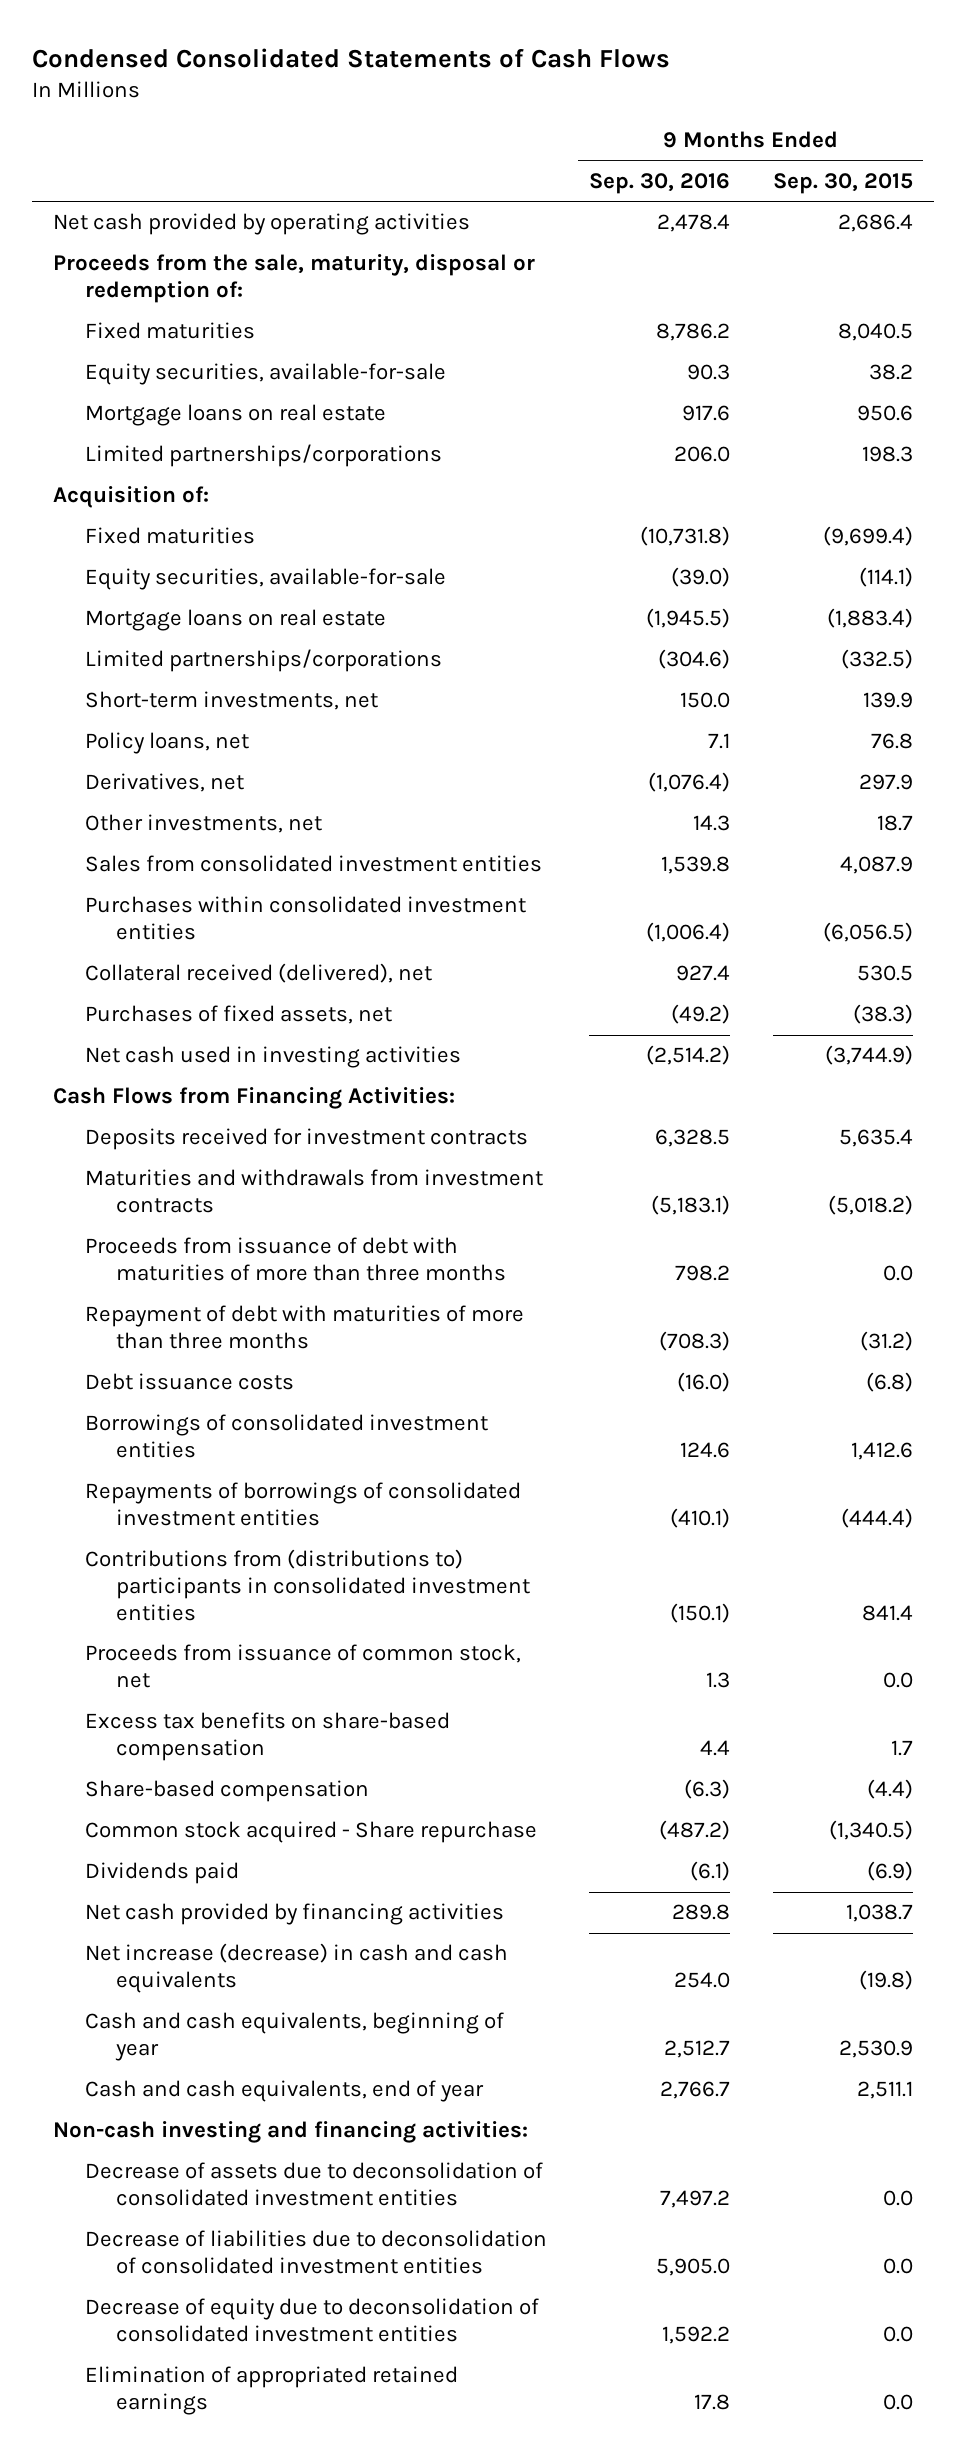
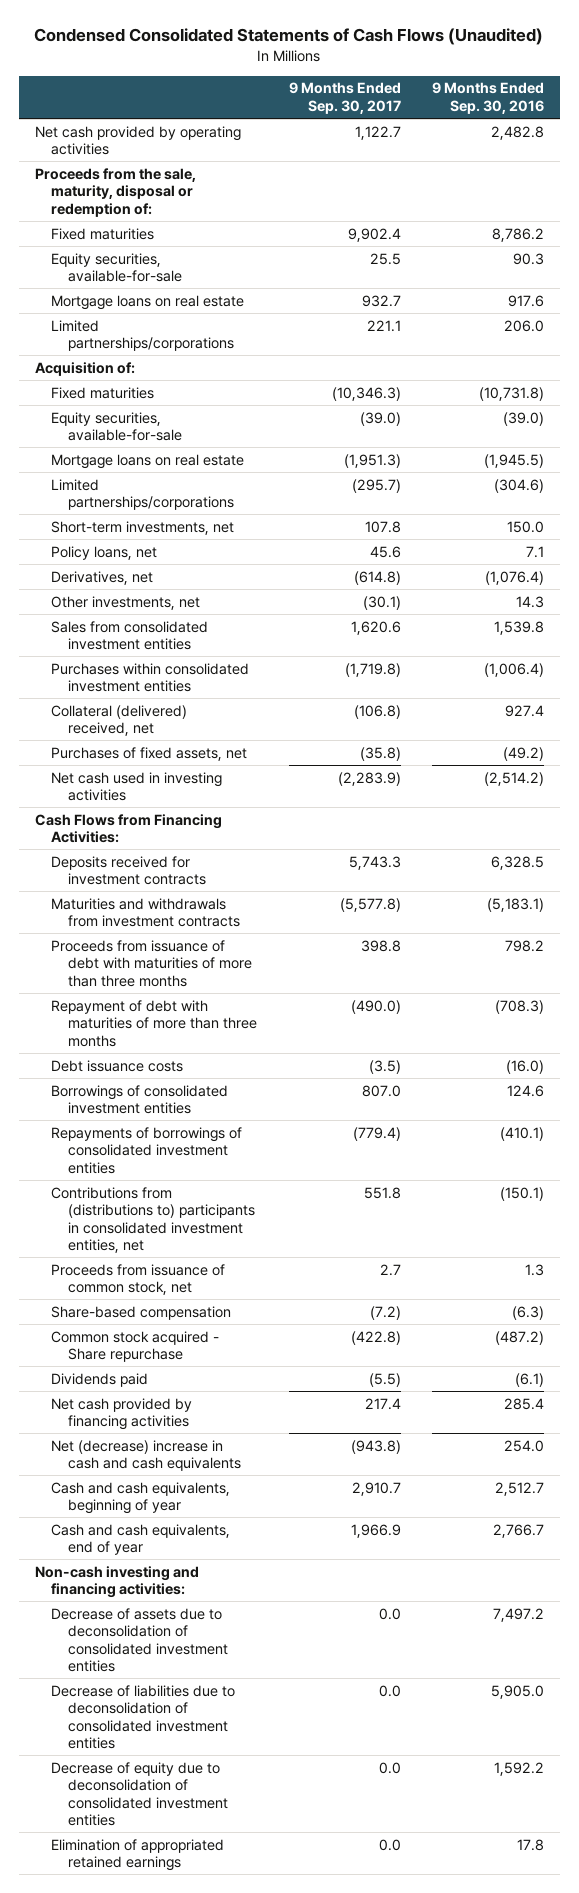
[31,47,670,68] Condensed Consolidated Statements of Cash Flows -> [34,28,544,46] Condensed Consolidated Statements of Cash Flows (Unaudited)
[772,173,913,195] Sep. 30, 2015 -> none
none -> [288,82,401,114] 9 Months Ended Sep. 30, 2017
[657,214,731,233] 2,478.4 -> [491,125,545,140] 2,482.8
[84,963,432,984] Collateral received (delivered), net -> [51,704,188,737] Collateral (delivered) received, net
[84,1549,530,1622] Contributions from (distributions to) participants in consolidated investment entities -> [51,1186,256,1254] Contributions from (distributions to) participants in consolidated investment entities, net
[84,1712,450,1762] Excess tax benefits on share-based compensation -> none
[672,1904,731,1921] 289.8 -> [504,1397,545,1410] 285.4
[84,1943,508,1994] Net increase (decrease) in cash and cash equivalents -> [51,1439,242,1472] Net (decrease) increase in cash and cash equivalents

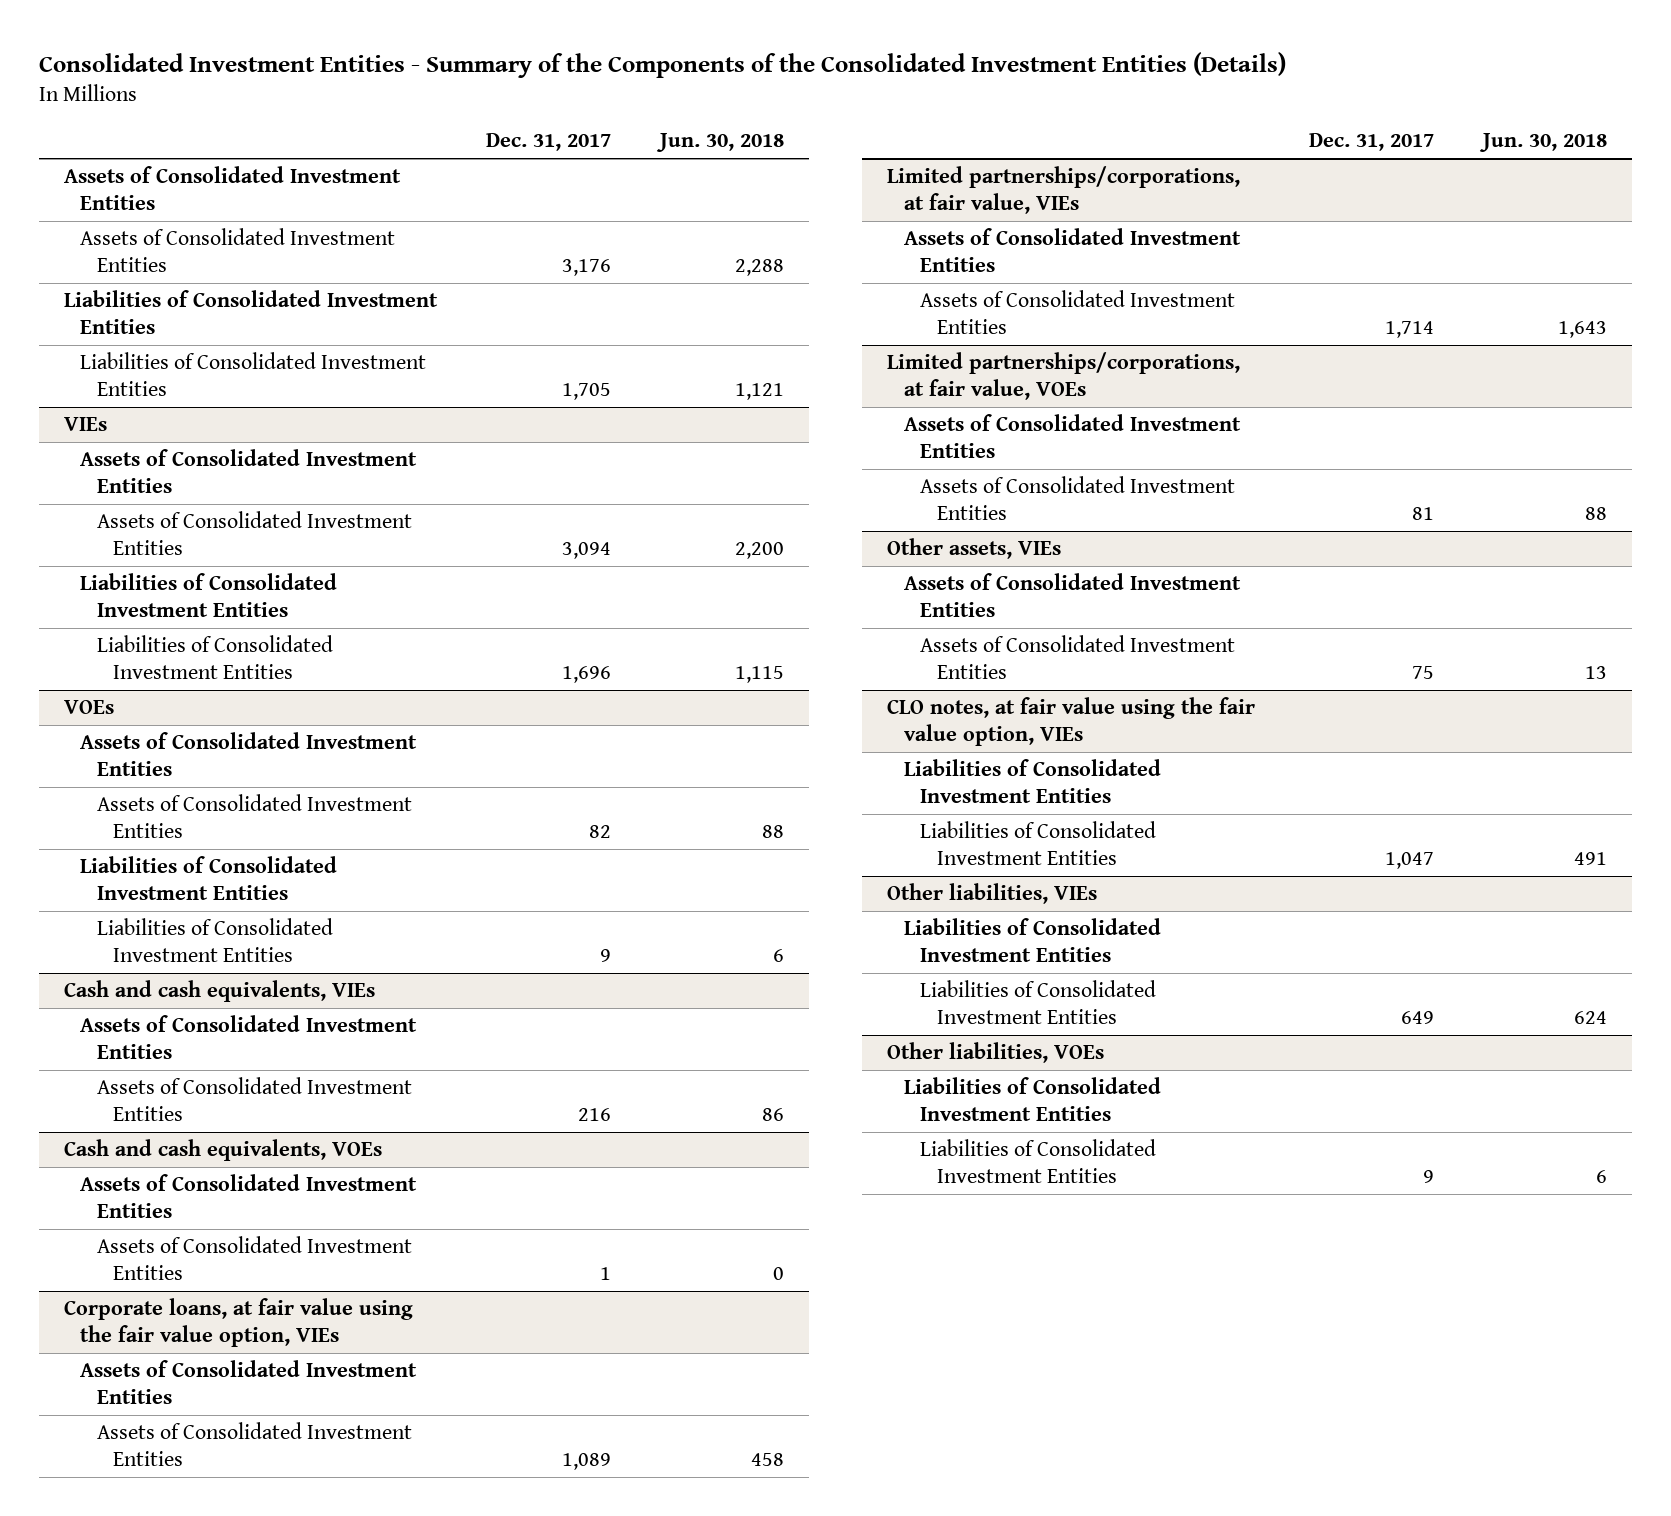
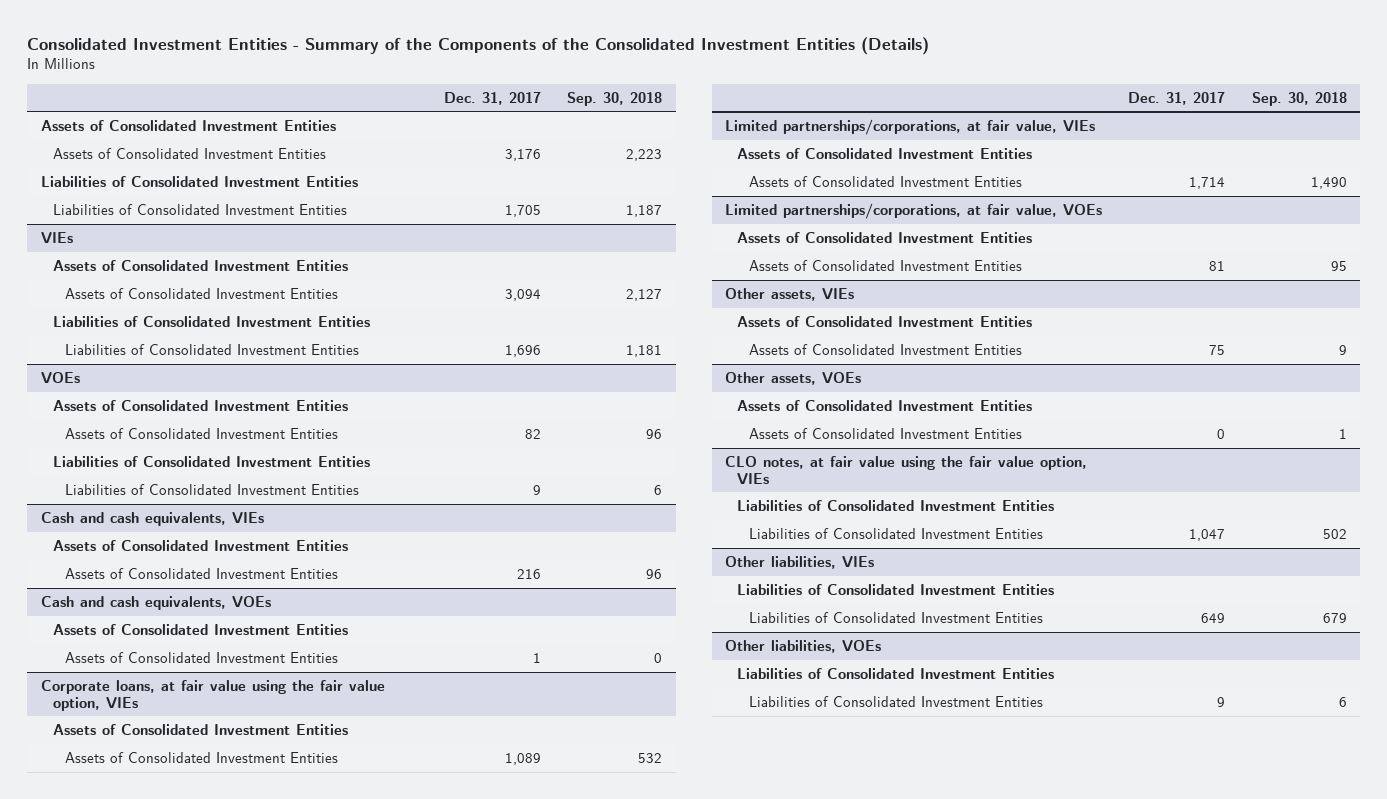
[656,133,785,153] Jun. 30, 2018 -> none
none -> [567,91,663,106] Sep. 30, 2018
none -> [724,371,861,385] Other assets, VOEs
none -> [736,399,1032,411] Assets of Consolidated Investment Entities
none -> [748,427,1022,439] Assets of Consolidated Investment Entities

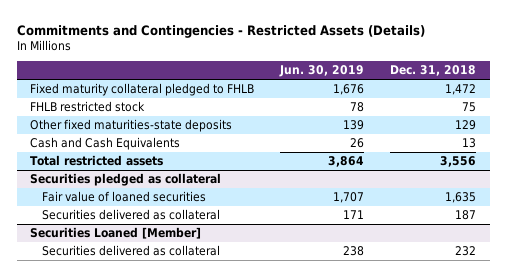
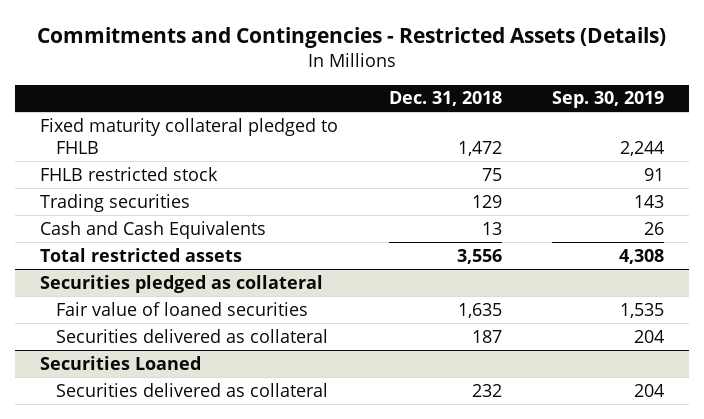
[279,65,365,78] Jun. 30, 2019 -> none
none -> [551,91,664,109] Sep. 30, 2019
[30,119,233,133] Other fixed maturities-state deposits -> [40,193,191,212] Trading securities
[30,227,202,240] Securities Loaned [Member] -> [40,355,202,370] Securities Loaned

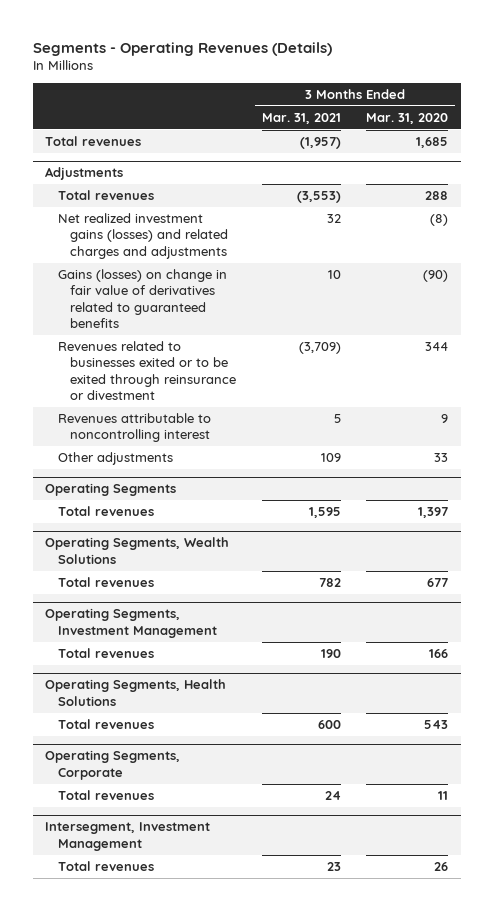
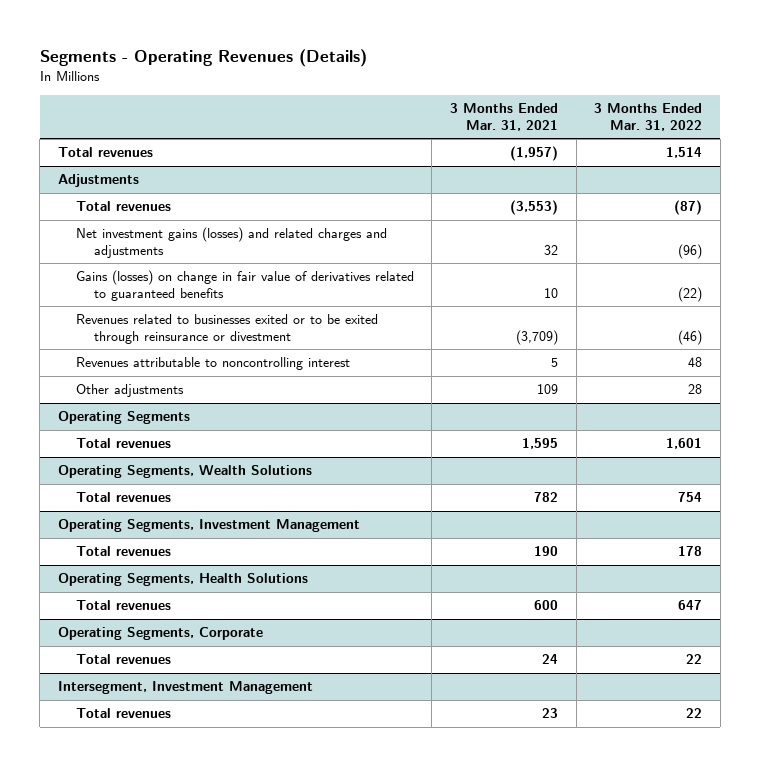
[366,112,449,124] Mar. 31, 2020 -> none
none -> [594,103,703,132] 3 Months Ended Mar. 31, 2022
[57,212,229,259] Net realized investment gains (losses) and related charges and adjustments -> [75,227,387,259] Net investment gains (losses) and related charges and adjustments

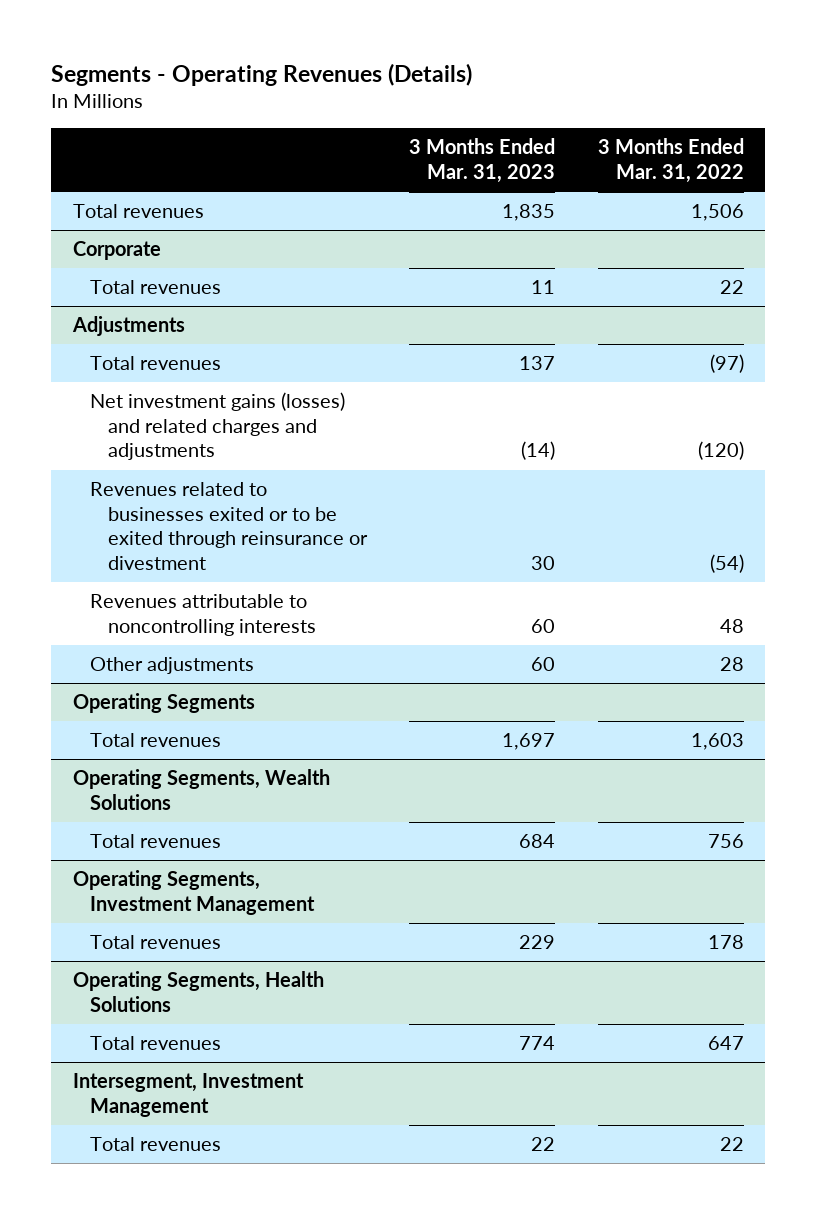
[449,103,558,132] 3 Months Ended Mar. 31, 2021 -> none
none -> [409,138,556,183] 3 Months Ended Mar. 31, 2023
[666,147,703,159] 1,514 -> [690,204,744,222] 1,506
none -> [72,241,161,261] Corporate
none -> [90,280,222,295] Total revenues
[75,270,414,302] Gains (losses) on change in fair value of derivatives related to guaranteed benefits -> none
[674,200,703,216] (87) -> [709,354,744,374] (97)
[678,244,703,260] (96) -> [697,441,744,461] (120)
[678,330,703,346] (46) -> [709,554,744,574] (54)
[75,357,350,371] Revenues attributable to noncontrolling interest -> [90,594,316,636] Revenues attributable to noncontrolling interests
[666,438,703,450] 1,601 -> [690,733,744,751] 1,603
[678,492,703,503] 754 -> [707,834,744,849] 756
[57,627,263,641] Operating Segments, Corporate -> none
[75,654,171,665] Total revenues -> none

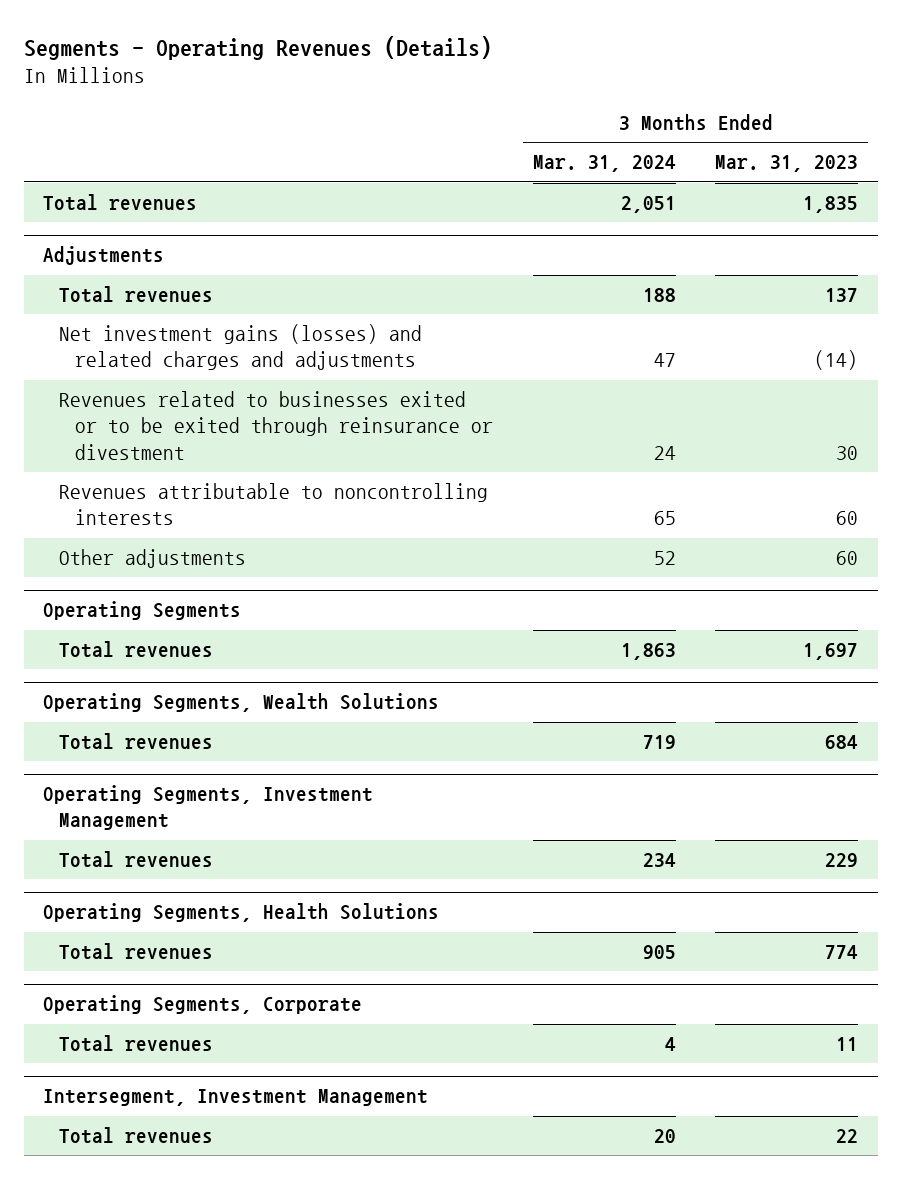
[597,138,744,183] 3 Months Ended Mar. 31, 2022 -> none
none -> [532,155,676,173] Mar. 31, 2024
[72,241,161,261] Corporate -> none
[90,280,222,295] Total revenues -> none
none -> [43,995,363,1015] Operating Segments, Corporate
none -> [59,1035,214,1053] Total revenues

